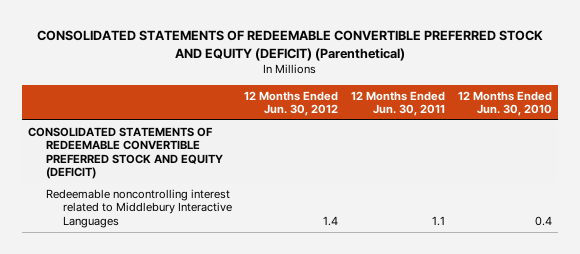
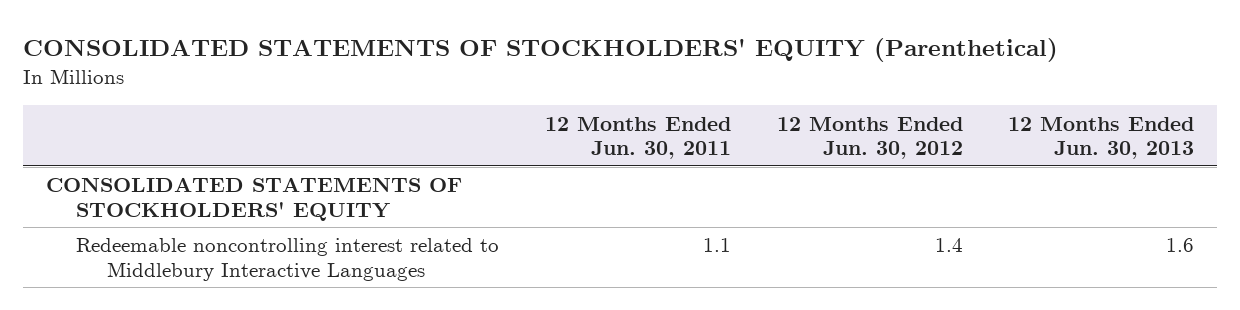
[37,29,544,61] CONSOLIDATED STATEMENTS OF REDEEMABLE CONVERTIBLE PREFERRED STOCK AND EQUITY (DEFICIT) (Parenthetical) -> [23,37,1059,62] CONSOLIDATED STATEMENTS OF STOCKHOLDERS' EQUITY (Parenthetical)
[457,90,552,116] 12 Months Ended Jun. 30, 2010 -> none
none -> [1008,116,1195,159] 12 Months Ended Jun. 30, 2013
[28,127,223,179] CONSOLIDATED STATEMENTS OF REDEEMABLE CONVERTIBLE PREFERRED STOCK AND EQUITY (DEFICIT) -> [46,177,463,221] CONSOLIDATED STATEMENTS OF STOCKHOLDERS' EQUITY

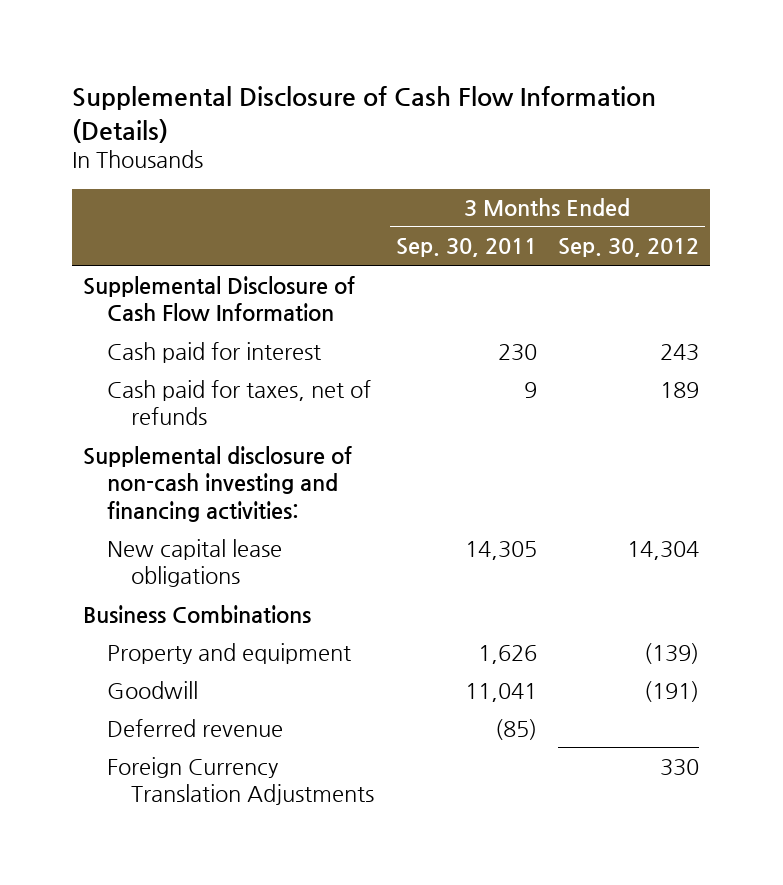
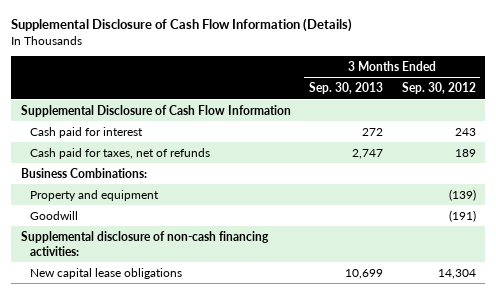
[395,238,537,258] Sep. 30, 2011 -> none
none -> [309,82,384,95] Sep. 30, 2013
[83,445,353,522] Supplemental disclosure of non-cash investing and financing activities: -> none
[83,604,312,623] Business Combinations -> [20,167,147,178] Business Combinations:
[106,718,283,737] Deferred revenue -> none
[106,756,374,806] Foreign Currency Translation Adjustments -> none
none -> [20,230,269,256] Supplemental disclosure of non-cash financing activities:
[106,538,282,588] New capital lease obligations -> [29,267,182,279] New capital lease obligations

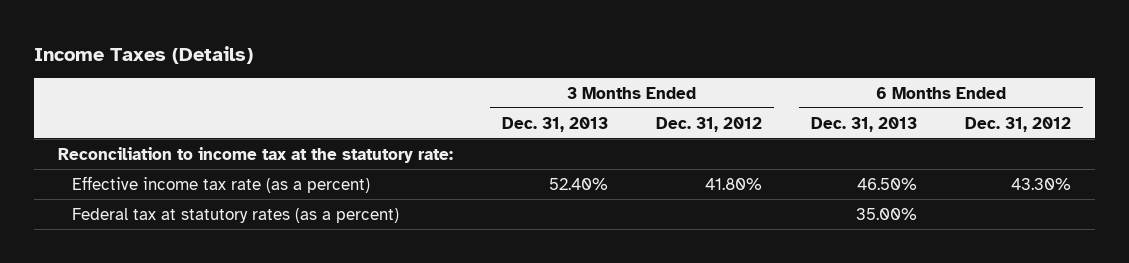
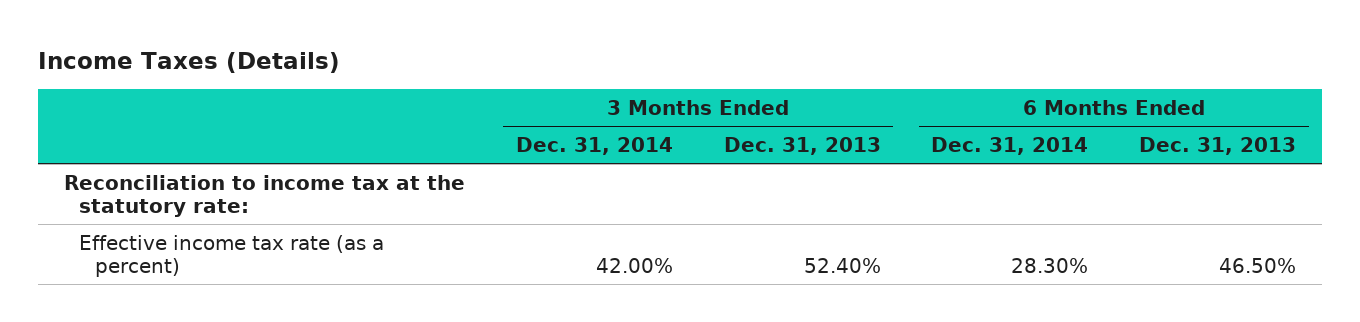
[656,116,763,132] Dec. 31, 2012 -> none
[965,116,1072,132] Dec. 31, 2012 -> none
none -> [515,137,673,156] Dec. 31, 2014
none -> [931,137,1089,156] Dec. 31, 2014
[71,207,399,223] Federal tax at statutory rates (as a percent) -> none

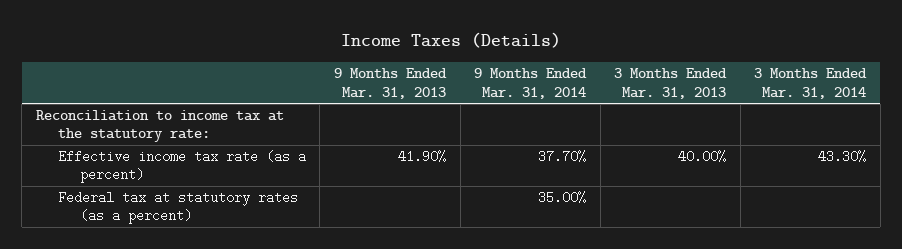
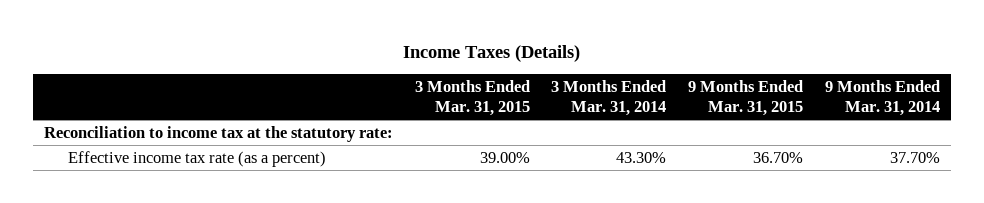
[334,68,448,99] 9 Months Ended Mar. 31, 2013 -> none
[614,68,728,99] 3 Months Ended Mar. 31, 2013 -> none
none -> [414,80,530,117] 3 Months Ended Mar. 31, 2015
none -> [688,80,804,117] 9 Months Ended Mar. 31, 2015
[57,191,298,225] Federal tax at statutory rates (as a percent) -> none

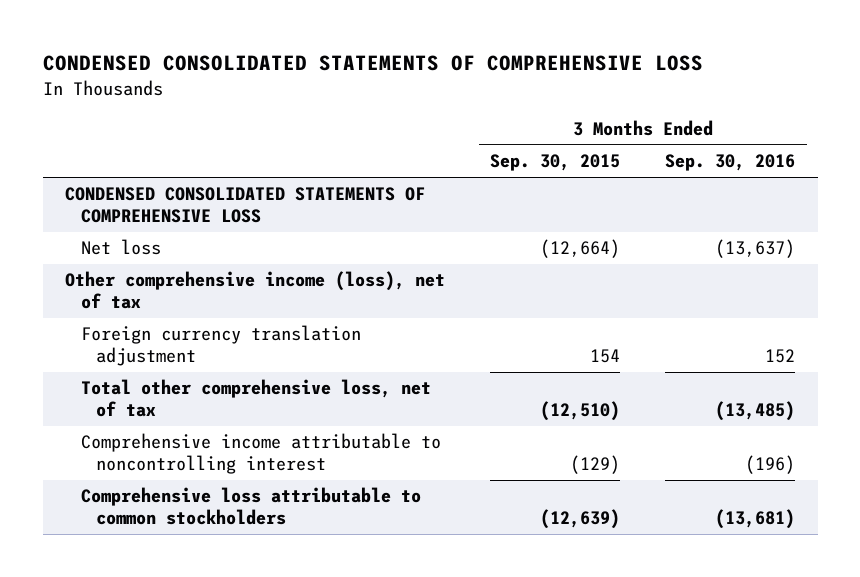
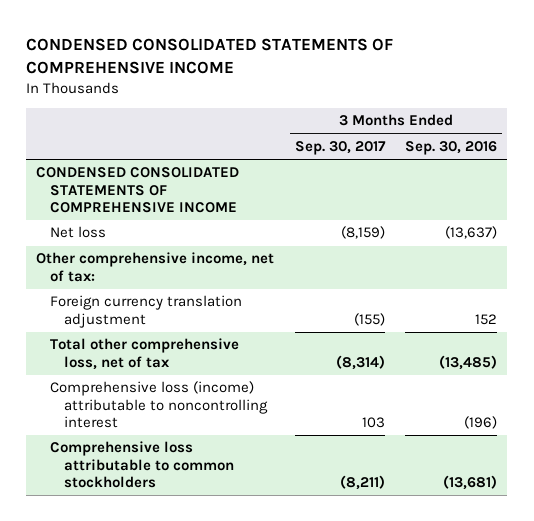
[42,55,703,72] CONDENSED CONSOLIDATED STATEMENTS OF COMPREHENSIVE LOSS -> [26,37,394,74] CONDENSED CONSOLIDATED STATEMENTS OF COMPREHENSIVE INCOME
[490,154,621,172] Sep. 30, 2015 -> none
none -> [294,141,386,156] Sep. 30, 2017
[65,187,426,223] CONDENSED CONSOLIDATED STATEMENTS OF COMPREHENSIVE LOSS -> [36,167,240,214] CONDENSED CONSOLIDATED STATEMENTS OF COMPREHENSIVE INCOME
[65,271,446,309] Other comprehensive income (loss), net of tax -> [36,252,275,282] Other comprehensive income, net of tax:
[80,433,441,474] Comprehensive income attributable to noncontrolling interest -> [50,381,268,429] Comprehensive loss (income) attributable to noncontrolling interest

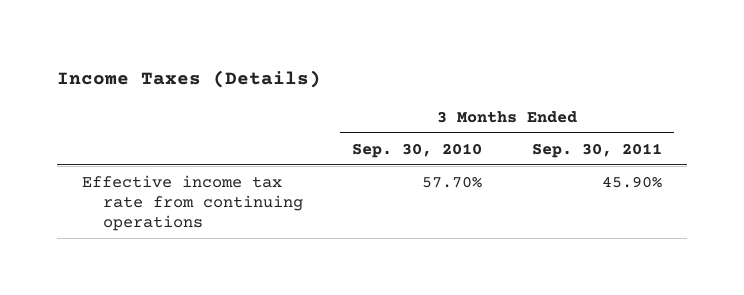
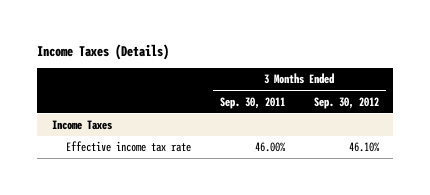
[352,142,483,158] Sep. 30, 2010 -> none
none -> [313,96,379,109] Sep. 30, 2012
none -> [51,120,112,131] Income Taxes
[81,175,303,232] Effective income tax rate from continuing operations -> [66,141,192,153] Effective income tax rate
[601,176,662,189] 45.90% -> [254,142,286,153] 46.00%

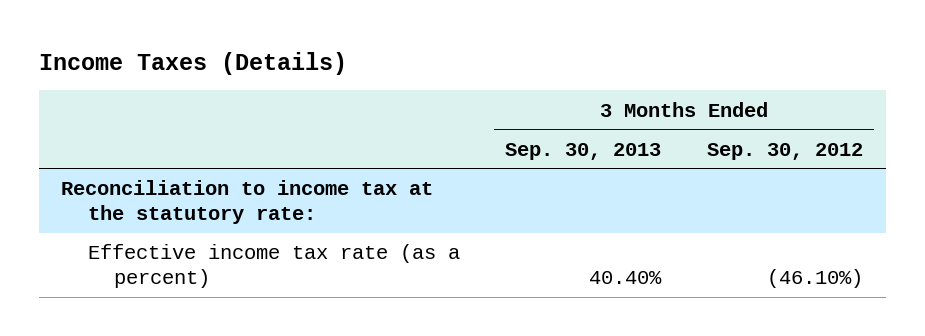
[219,96,285,109] Sep. 30, 2011 -> none
none -> [505,142,662,160] Sep. 30, 2013
[51,120,112,131] Income Taxes -> none
none -> [61,180,434,224] Reconciliation to income tax at the statutory rate:
[66,141,192,153] Effective income tax rate -> [87,244,460,288] Effective income tax rate (as a percent)
[348,142,380,153] 46.10% -> [767,268,864,288] (46.10%)

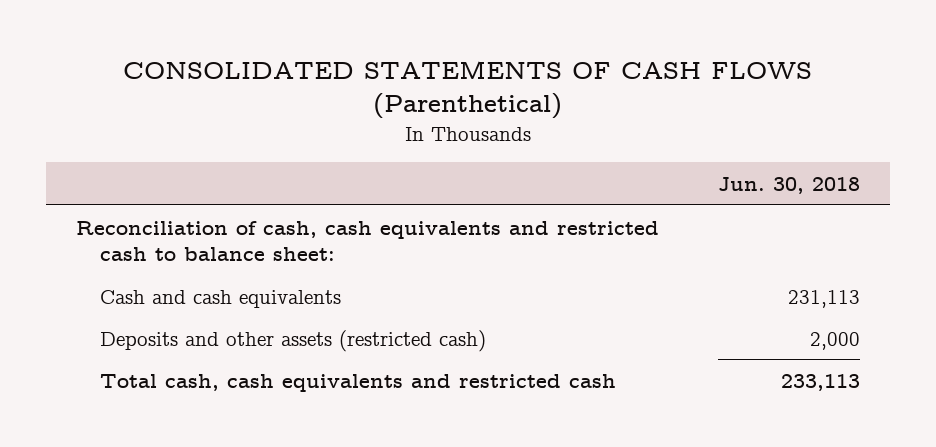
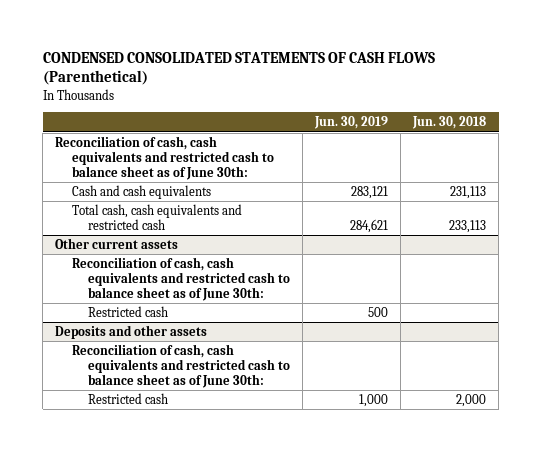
[122,61,812,120] CONSOLIDATED STATEMENTS OF CASH FLOWS (Parenthetical) -> [42,51,435,86] CONDENSED CONSOLIDATED STATEMENTS OF CASH FLOWS (Parenthetical)
none -> [314,116,389,130] Jun. 30, 2019
[75,220,659,262] Reconciliation of cash, cash equivalents and restricted cash to balance sheet: -> [55,135,274,181] Reconciliation of cash, cash equivalents and restricted cash to balance sheet as of June 30th:
[100,329,487,352] Deposits and other assets (restricted cash) -> none
none -> [55,237,179,249] Other current assets
none -> [71,256,291,302] Reconciliation of cash, cash equivalents and restricted cash to balance sheet as of June 30th:
none -> [88,305,169,317] Restricted cash
none -> [55,324,208,339] Deposits and other assets
none -> [71,343,291,389] Reconciliation of cash, cash equivalents and restricted cash to balance sheet as of June 30th:
none -> [88,392,169,404] Restricted cash

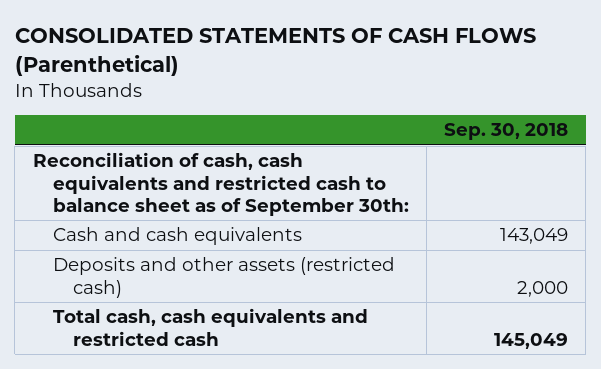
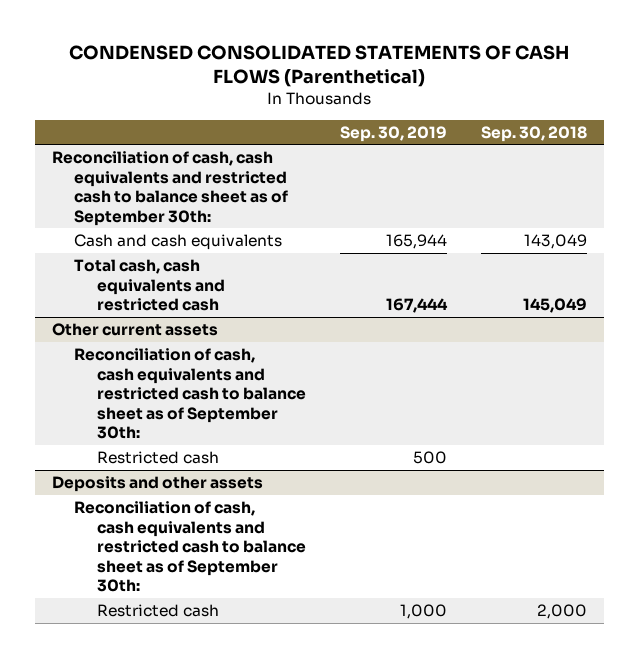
[14,28,536,77] CONSOLIDATED STATEMENTS OF CASH FLOWS (Parenthetical) -> [69,44,570,88] CONDENSED CONSOLIDATED STATEMENTS OF CASH FLOWS (Parenthetical)
none -> [339,125,447,142] Sep. 30, 2019
[52,257,395,298] Deposits and other assets (restricted cash) -> none
none -> [51,322,218,336] Other current assets
none -> [74,347,306,440] Reconciliation of cash, cash equivalents and restricted cash to balance sheet as of September 30th:
none -> [96,450,219,464] Restricted cash
none -> [51,475,263,492] Deposits and other assets
none -> [74,500,306,593] Reconciliation of cash, cash equivalents and restricted cash to balance sheet as of September 30th:
none -> [96,603,219,617] Restricted cash

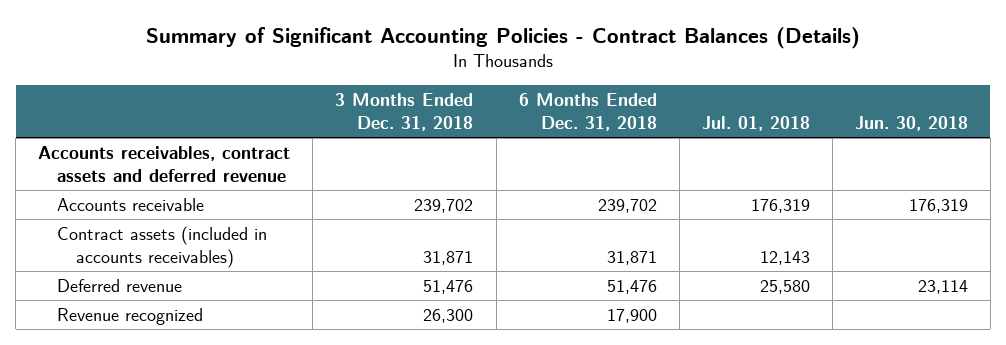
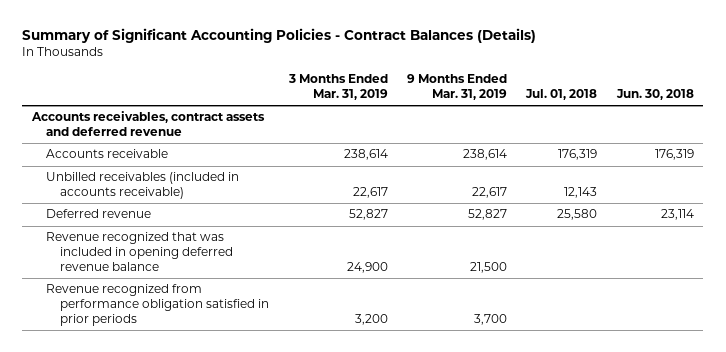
[335,92,474,131] 3 Months Ended Dec. 31, 2018 -> none
[518,92,657,131] 6 Months Ended Dec. 31, 2018 -> none
none -> [287,74,388,101] 3 Months Ended Mar. 31, 2019
none -> [406,74,507,101] 9 Months Ended Mar. 31, 2019
[56,225,267,268] Contract assets (included in accounts receivables) -> [46,172,240,199] Unbilled receivables (included in accounts receivable)
[56,307,203,325] Revenue recognized -> [46,232,234,271] Revenue recognized that was included in opening deferred revenue balance
none -> [46,284,270,326] Revenue recognized from performance obligation satisfied in prior periods

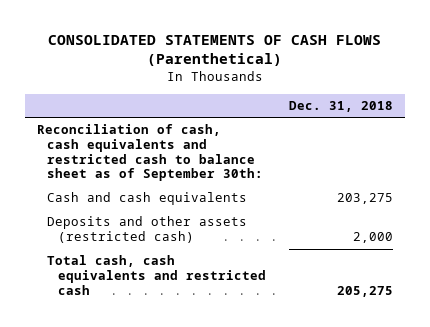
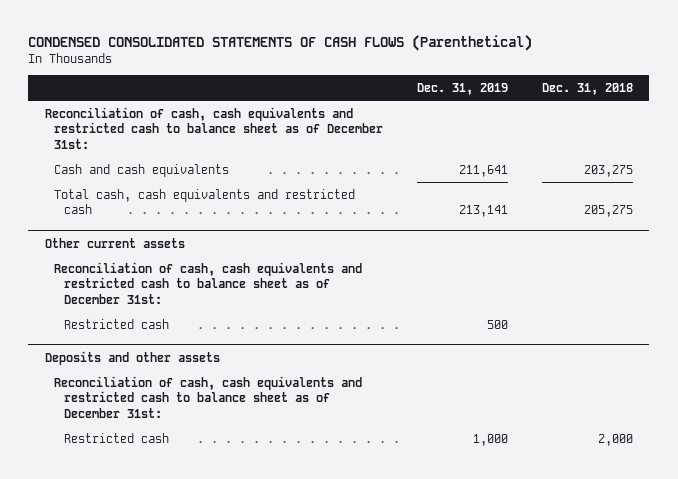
[47,34,381,67] CONSOLIDATED STATEMENTS OF CASH FLOWS (Parenthetical) -> [28,34,533,51] CONDENSED CONSOLIDATED STATEMENTS OF CASH FLOWS (Parenthetical)
none -> [416,83,508,96] Dec. 31, 2019
[36,124,264,182] Reconciliation of cash, cash equivalents and restricted cash to balance sheet as of September 30th: -> [45,106,384,149] Reconciliation of cash, cash equivalents and restricted cash to balance sheet as of December 31st:
[47,216,248,244] Deposits and other assets (restricted cash) -> none
none -> [45,237,186,248] Other current assets
none -> [54,261,363,304] Reconciliation of cash, cash equivalents and restricted cash to balance sheet as of December 31st:
none -> [63,318,169,329] Restricted cash
none -> [45,350,221,365] Deposits and other assets
none -> [54,375,363,418] Reconciliation of cash, cash equivalents and restricted cash to balance sheet as of December 31st:
none -> [63,432,169,443] Restricted cash

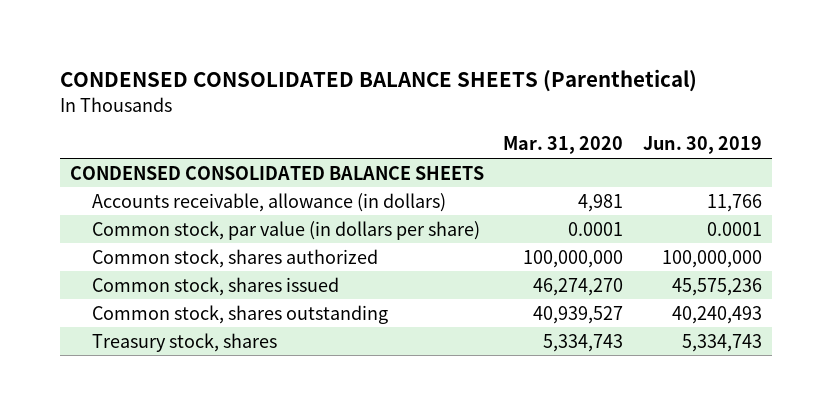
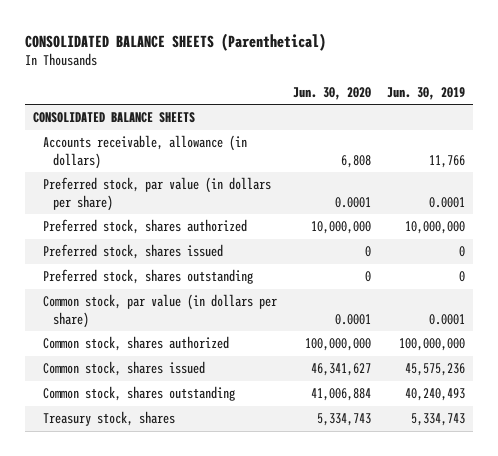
[59,69,697,93] CONDENSED CONSOLIDATED BALANCE SHEETS (Parenthetical) -> [24,32,326,51] CONSOLIDATED BALANCE SHEETS (Parenthetical)
[503,136,624,155] Mar. 31, 2020 -> none
none -> [293,86,372,100] Jun. 30, 2020
[69,165,484,180] CONDENSED CONSOLIDATED BALANCE SHEETS -> [32,112,195,124] CONSOLIDATED BALANCE SHEETS
none -> [42,177,271,211] Preferred stock, par value (in dollars per share)
none -> [42,219,247,235] Preferred stock, shares authorized
none -> [42,244,223,260] Preferred stock, shares issued
none -> [42,269,253,285] Preferred stock, shares outstanding

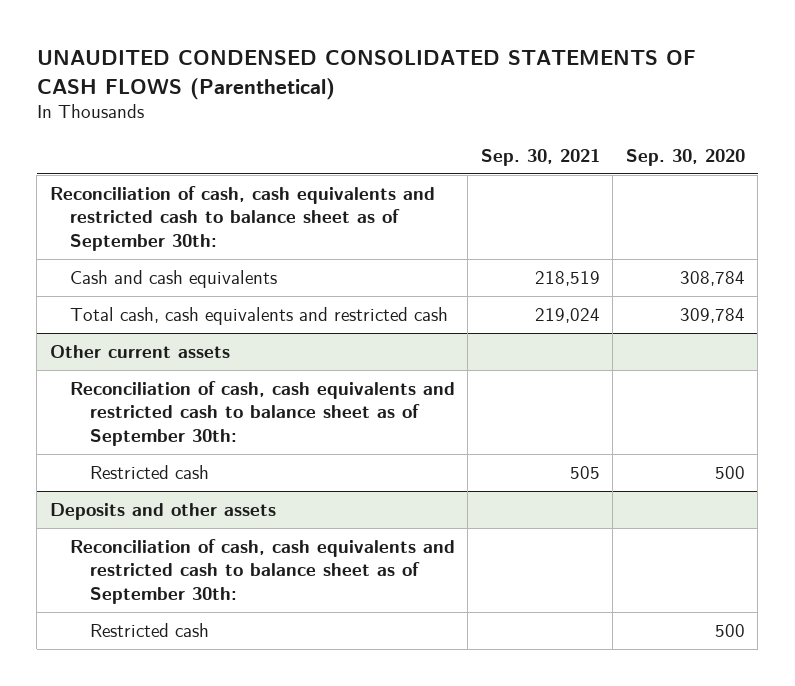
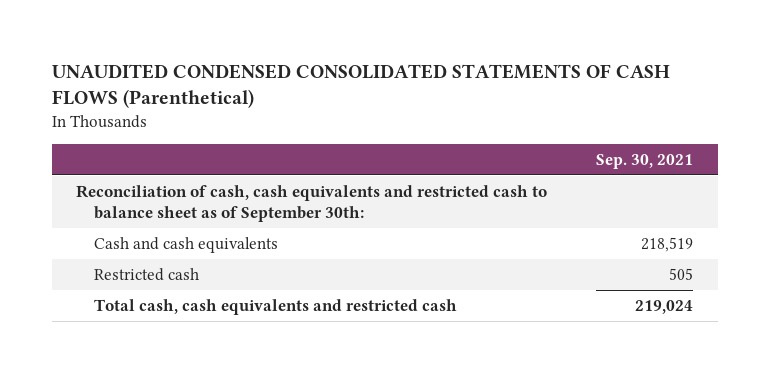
[625,148,745,166] Sep. 30, 2020 -> none
[49,345,230,359] Other current assets -> none
[69,381,455,446] Reconciliation of cash, cash equivalents and restricted cash to balance sheet as of September 30th: -> none
[49,503,276,521] Deposits and other assets -> none
[69,539,455,604] Reconciliation of cash, cash equivalents and restricted cash to balance sheet as of September 30th: -> none
[89,623,209,638] Restricted cash -> none
[69,307,448,326] Total cash, cash equivalents and restricted cash -> [94,298,458,315] Total cash, cash equivalents and restricted cash

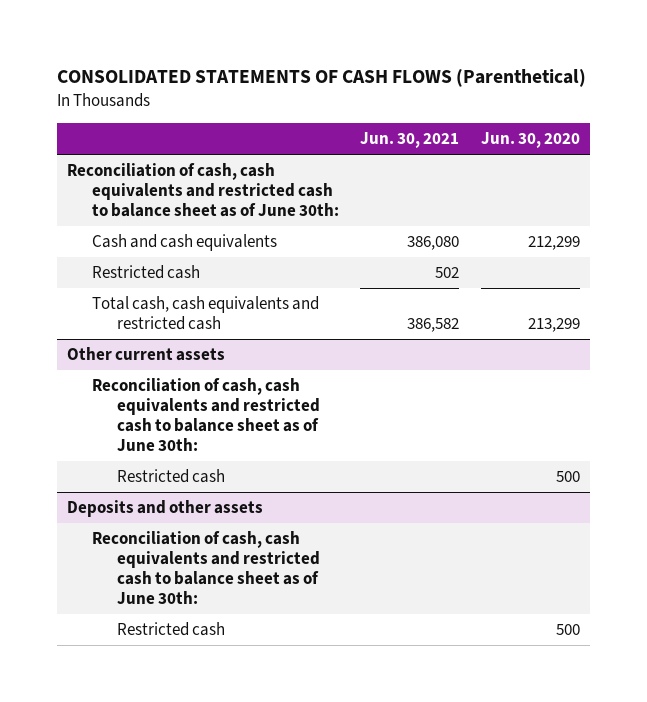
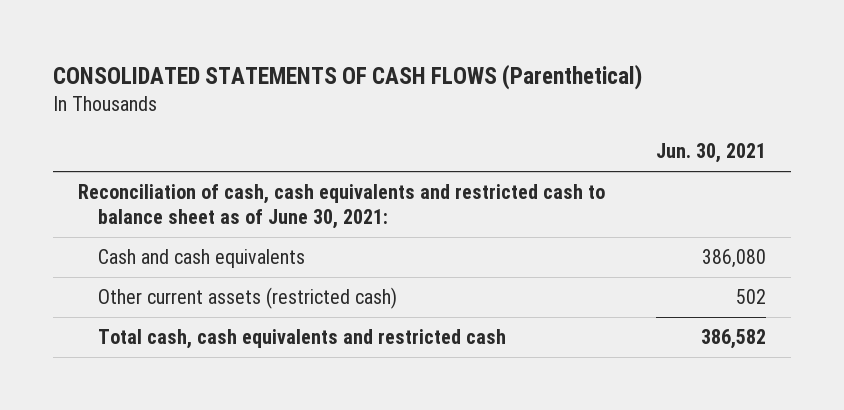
[480,132,580,149] Jun. 30, 2020 -> none
[67,163,339,218] Reconciliation of cash, cash equivalents and restricted cash to balance sheet as of June 30th: -> [78,184,606,229] Reconciliation of cash, cash equivalents and restricted cash to balance sheet as of June 30, 2021:
[91,265,200,280] Restricted cash -> [97,287,397,310] Other current assets (restricted cash)
[67,347,226,362] Other current assets -> none
[91,378,320,452] Reconciliation of cash, cash equivalents and restricted cash to balance sheet as of June 30th: -> none
[116,469,225,484] Restricted cash -> none
[67,500,264,518] Deposits and other assets -> none
[91,531,320,605] Reconciliation of cash, cash equivalents and restricted cash to balance sheet as of June 30th: -> none
[116,622,225,637] Restricted cash -> none

